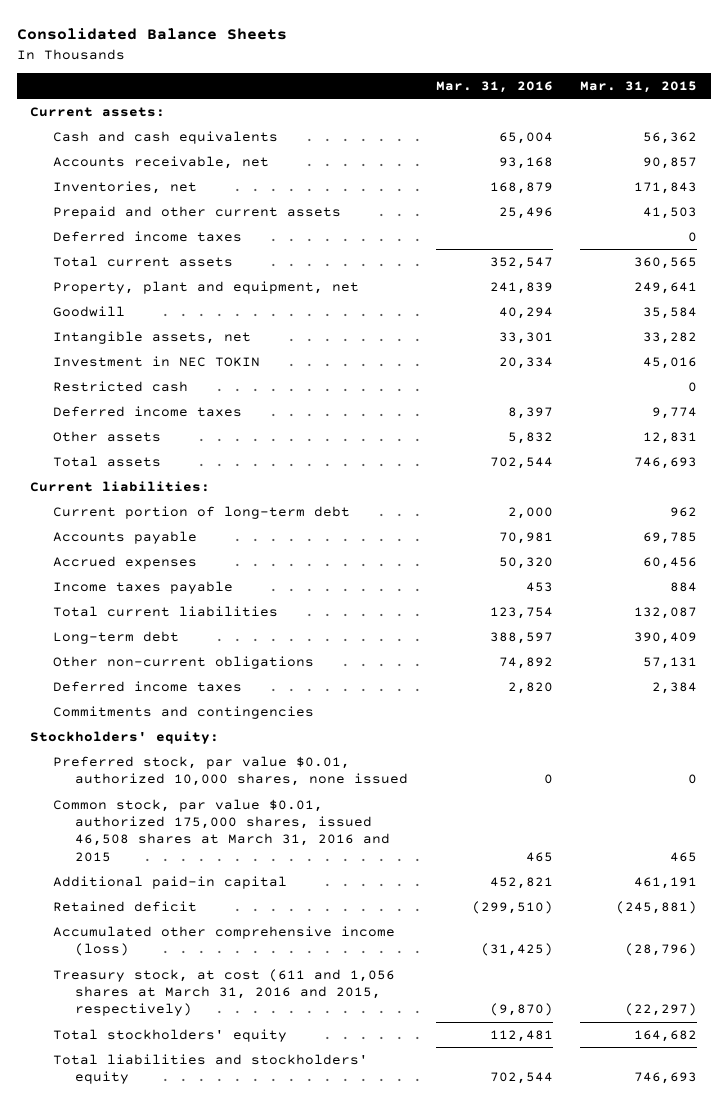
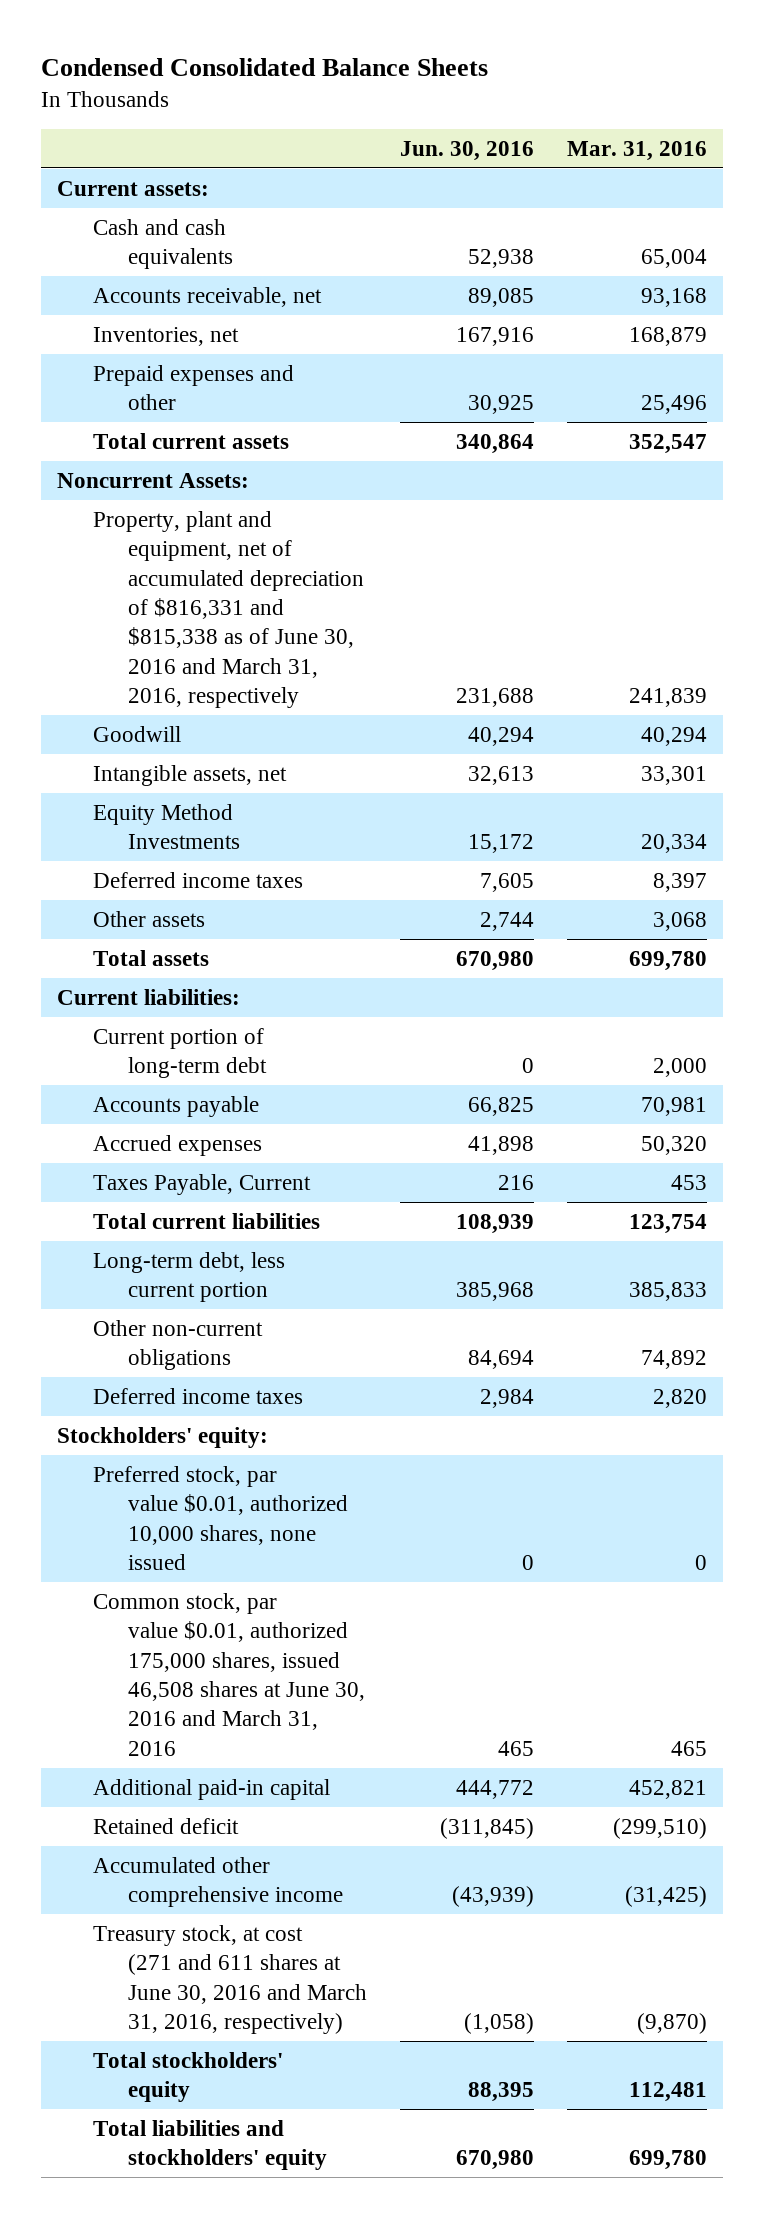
[16,28,287,41] Consolidated Balance Sheets -> [40,57,488,76] Condensed Consolidated Balance Sheets
[580,80,698,93] Mar. 31, 2015 -> none
none -> [400,141,535,162] Jun. 30, 2016
[52,230,242,242] Deferred income taxes -> none
[52,205,341,219] Prepaid and other current assets -> [92,364,294,411] Prepaid expenses and other
none -> [57,472,250,488] Noncurrent Assets:
[52,280,359,294] Property, plant and equipment, net -> [92,510,365,709] Property, plant and equipment, net of accumulated depreciation of $816,331 and $815,338 as of June 30, 2016 and March 31, 2016, respectively
[52,380,188,392] Restricted cash -> none
[52,355,260,367] Investment in NEC TOKIN -> [92,803,241,850] Equity Method Investments
[507,431,553,444] 5,832 -> [652,911,707,931] 3,068
[489,456,553,469] 702,544 -> [628,950,707,971] 699,780
[52,580,233,594] Income taxes payable -> [92,1173,311,1195] Taxes Payable, Current
[52,630,179,644] Long-term debt -> [92,1251,285,1303] Long-term debt, less current portion
[489,631,553,644] 388,597 -> [628,1282,707,1302] 385,833
[52,705,314,719] Commitments and contingencies -> none
[52,798,391,862] Common stock, par value $0.01, authorized 175,000 shares, issued 46,508 shares at March 31, 2016 and 2015 -> [92,1592,366,1756] Common stock, par value $0.01, authorized 175,000 shares, issued 46,508 shares at June 30, 2016 and March 31, 2016
[52,925,395,957] Accumulated other comprehensive income (loss) -> [92,1856,344,1908] Accumulated other comprehensive income
[52,968,395,1017] Treasury stock, at cost (611 and 1,056 shares at March 31, 2016 and 2015, respectively) -> [92,1924,368,2034] Treasury stock, at cost (271 and 611 shares at June 30, 2016 and March 31, 2016, respectively)
[489,1072,553,1085] 702,544 -> [628,2150,707,2171] 699,780

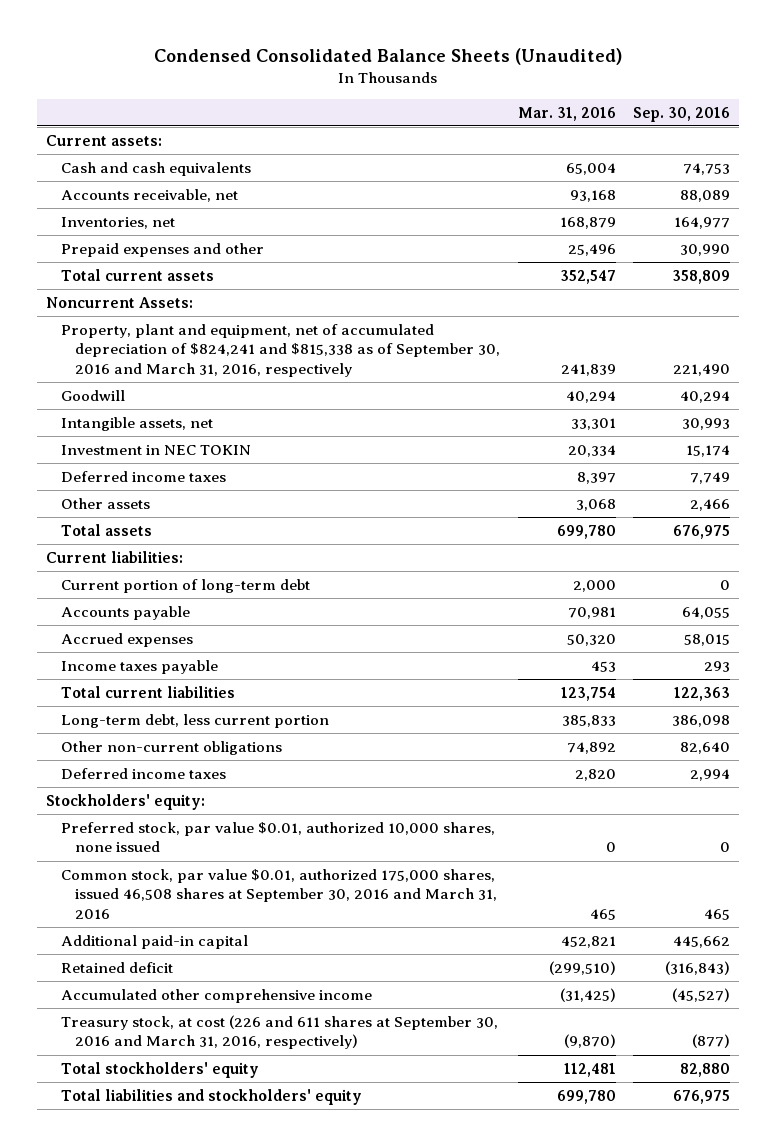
[40,57,488,76] Condensed Consolidated Balance Sheets -> [154,47,623,65] Condensed Consolidated Balance Sheets (Unaudited)
[400,141,535,162] Jun. 30, 2016 -> none
none -> [633,106,731,122] Sep. 30, 2016
[92,510,365,709] Property, plant and equipment, net of accumulated depreciation of $816,331 and $815,338 as of June 30, 2016 and March 31, 2016, respectively -> [60,323,500,377] Property, plant and equipment, net of accumulated depreciation of $824,241 and $815,338 as of September 30, 2016 and March 31, 2016, respectively
[92,803,241,850] Equity Method Investments -> [60,444,251,455] Investment in NEC TOKIN
[92,1173,311,1195] Taxes Payable, Current -> [60,659,218,674] Income taxes payable
[92,1592,366,1756] Common stock, par value $0.01, authorized 175,000 shares, issued 46,508 shares at June 30, 2016 and March 31, 2016 -> [60,868,497,919] Common stock, par value $0.01, authorized 175,000 shares, issued 46,508 shares at September 30, 2016 and March 31, 2016
[92,1924,368,2034] Treasury stock, at cost (271 and 611 shares at June 30, 2016 and March 31, 2016, respectively) -> [60,1014,498,1050] Treasury stock, at cost (226 and 611 shares at September 30, 2016 and March 31, 2016, respectively)

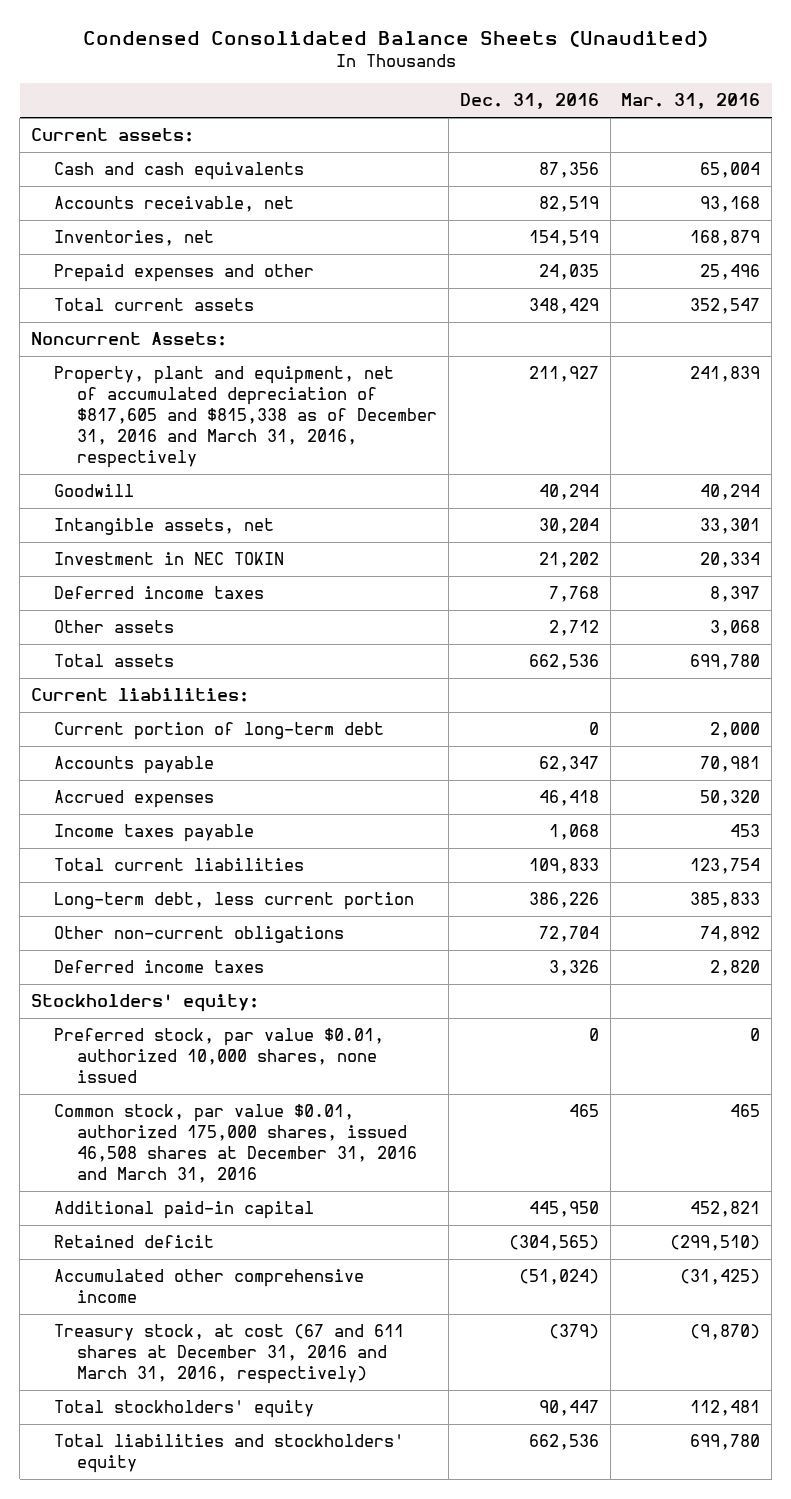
[633,106,731,122] Sep. 30, 2016 -> none
none -> [459,93,599,110] Dec. 31, 2016
[60,323,500,377] Property, plant and equipment, net of accumulated depreciation of $824,241 and $815,338 as of September 30, 2016 and March 31, 2016, respectively -> [54,366,438,468] Property, plant and equipment, net of accumulated depreciation of $817,605 and $815,338 as of December 31, 2016 and March 31, 2016, respectively
[60,868,497,919] Common stock, par value $0.01, authorized 175,000 shares, issued 46,508 shares at September 30, 2016 and March 31, 2016 -> [54,1104,418,1183] Common stock, par value $0.01, authorized 175,000 shares, issued 46,508 shares at December 31, 2016 and March 31, 2016
[60,1014,498,1050] Treasury stock, at cost (226 and 611 shares at September 30, 2016 and March 31, 2016, respectively) -> [54,1324,405,1385] Treasury stock, at cost (67 and 611 shares at December 31, 2016 and March 31, 2016, respectively)

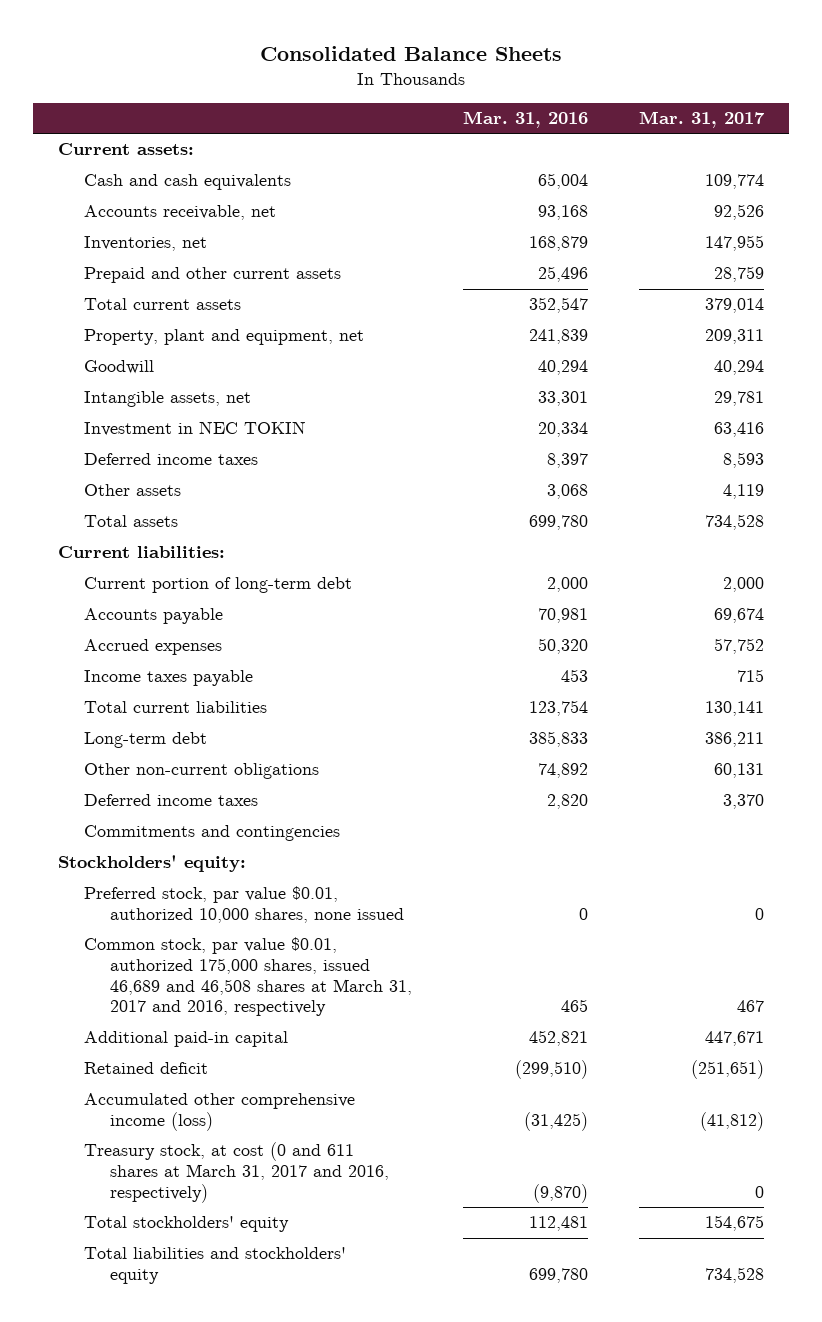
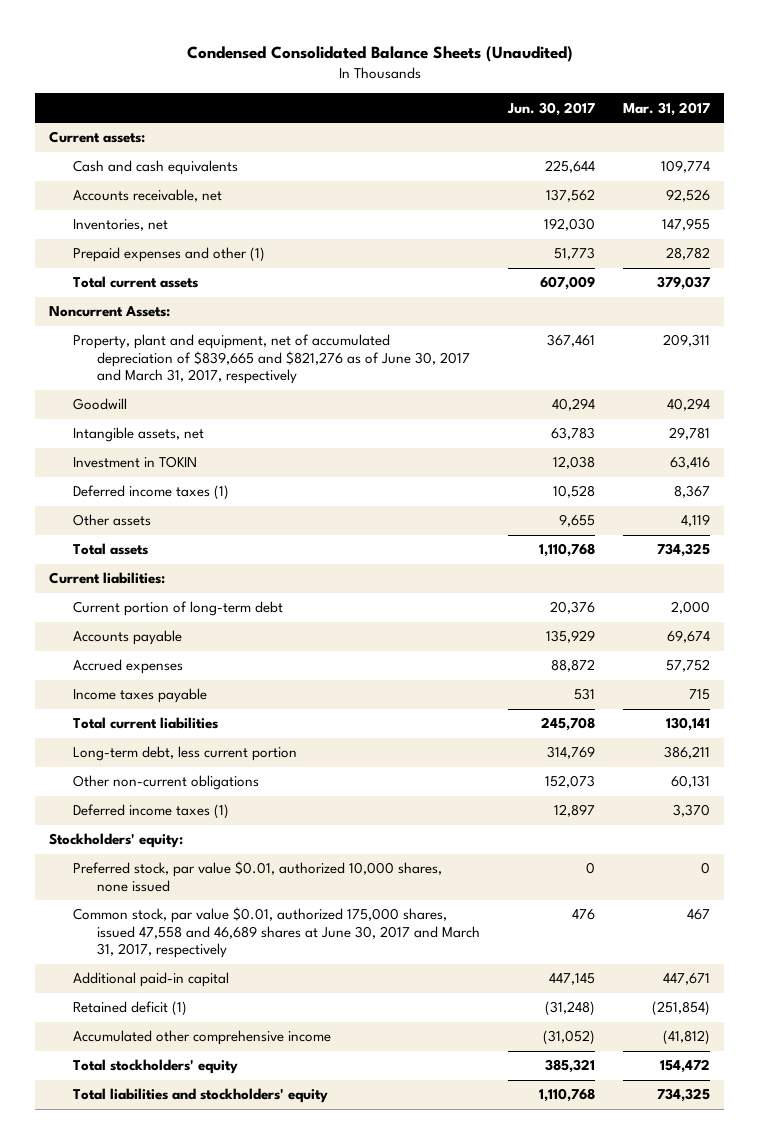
[259,45,562,61] Consolidated Balance Sheets -> [186,46,573,63] Condensed Consolidated Balance Sheets (Unaudited)
[462,111,588,129] Mar. 31, 2016 -> none
none -> [506,101,595,116] Jun. 30, 2017
[83,267,341,284] Prepaid and other current assets -> [73,247,266,263] Prepaid expenses and other (1)
[713,266,764,283] 28,759 -> [666,247,711,261] 28,782
[704,298,764,314] 379,014 -> [657,276,711,291] 379,037
none -> [49,306,171,318] Noncurrent Assets:
[83,329,364,346] Property, plant and equipment, net -> [73,334,470,385] Property, plant and equipment, net of accumulated depreciation of $839,665 and $821,276 as of June 30, 2017 and March 31, 2017, respectively
[83,421,306,437] Investment in NEC TOKIN -> [73,456,198,469] Investment in TOKIN
[83,453,258,466] Deferred income taxes -> [73,485,230,501] Deferred income taxes (1)
[722,452,764,469] 8,593 -> [674,485,711,499] 8,367
[704,514,764,531] 734,528 -> [657,543,711,558] 734,325
[83,732,207,749] Long-term debt -> [73,746,298,762] Long-term debt, less current portion
[83,825,340,842] Commitments and contingencies -> none
[83,794,258,807] Deferred income taxes -> [73,804,230,820] Deferred income taxes (1)
[83,937,412,1017] Common stock, par value $0.01, authorized 175,000 shares, issued 46,689 and 46,508 shares at March 31, 2017 and 2016, respectively -> [73,907,480,959] Common stock, par value $0.01, authorized 175,000 shares, issued 47,558 and 46,689 shares at June 30, 2017 and March 31, 2017, respectively
[83,1142,389,1203] Treasury stock, at cost (0 and 611 shares at March 31, 2017 and 2016, respectively) -> none
[83,1062,208,1075] Retained deficit -> [73,1001,188,1017] Retained deficit (1)
[690,1060,764,1080] (251,651) -> [652,1001,711,1017] (251,854)
[83,1093,355,1132] Accumulated other comprehensive income (loss) -> [73,1030,332,1046] Accumulated other comprehensive income
[704,1215,764,1232] 154,675 -> [660,1059,711,1074] 154,472
[704,1267,764,1284] 734,528 -> [657,1088,711,1103] 734,325

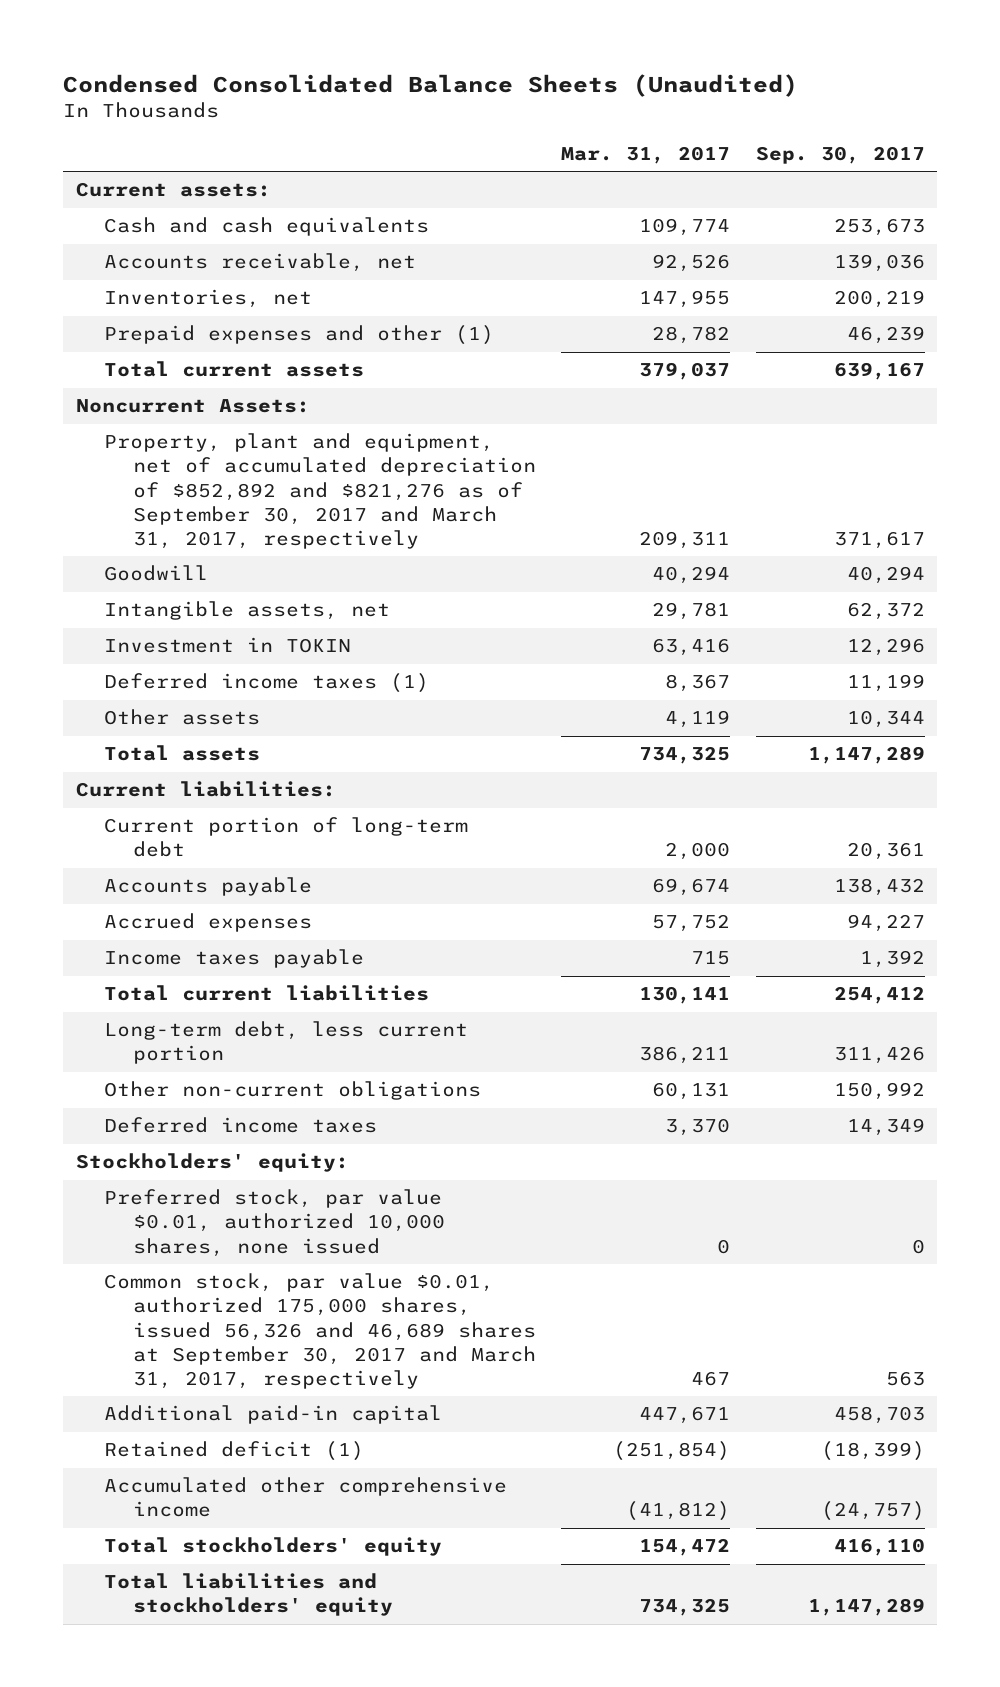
[506,101,595,116] Jun. 30, 2017 -> none
none -> [755,146,925,165] Sep. 30, 2017
[73,334,470,385] Property, plant and equipment, net of accumulated depreciation of $839,665 and $821,276 as of June 30, 2017 and March 31, 2017, respectively -> [104,433,537,549] Property, plant and equipment, net of accumulated depreciation of $852,892 and $821,276 as of September 30, 2017 and March 31, 2017, respectively
[73,804,230,820] Deferred income taxes (1) -> [104,1117,378,1134] Deferred income taxes
[73,907,480,959] Common stock, par value $0.01, authorized 175,000 shares, issued 47,558 and 46,689 shares at June 30, 2017 and March 31, 2017, respectively -> [104,1273,537,1389] Common stock, par value $0.01, authorized 175,000 shares, issued 56,326 and 46,689 shares at September 30, 2017 and March 31, 2017, respectively

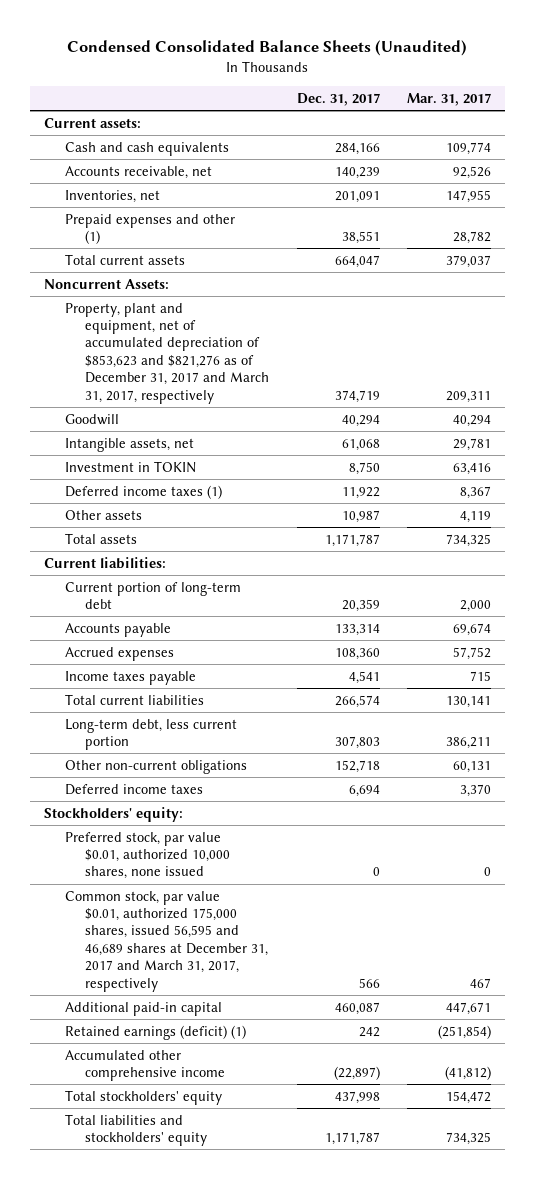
[755,146,925,165] Sep. 30, 2017 -> none
none -> [296,92,380,106] Dec. 31, 2017
[104,433,537,549] Property, plant and equipment, net of accumulated depreciation of $852,892 and $821,276 as of September 30, 2017 and March 31, 2017, respectively -> [64,302,270,404] Property, plant and equipment, net of accumulated depreciation of $853,623 and $821,276 as of December 31, 2017 and March 31, 2017, respectively
[104,1273,537,1389] Common stock, par value $0.01, authorized 175,000 shares, issued 56,326 and 46,689 shares at September 30, 2017 and March 31, 2017, respectively -> [64,890,269,992] Common stock, par value $0.01, authorized 175,000 shares, issued 56,595 and 46,689 shares at December 31, 2017 and March 31, 2017, respectively
[104,1441,365,1462] Retained deficit (1) -> [64,1024,246,1040] Retained earnings (deficit) (1)

